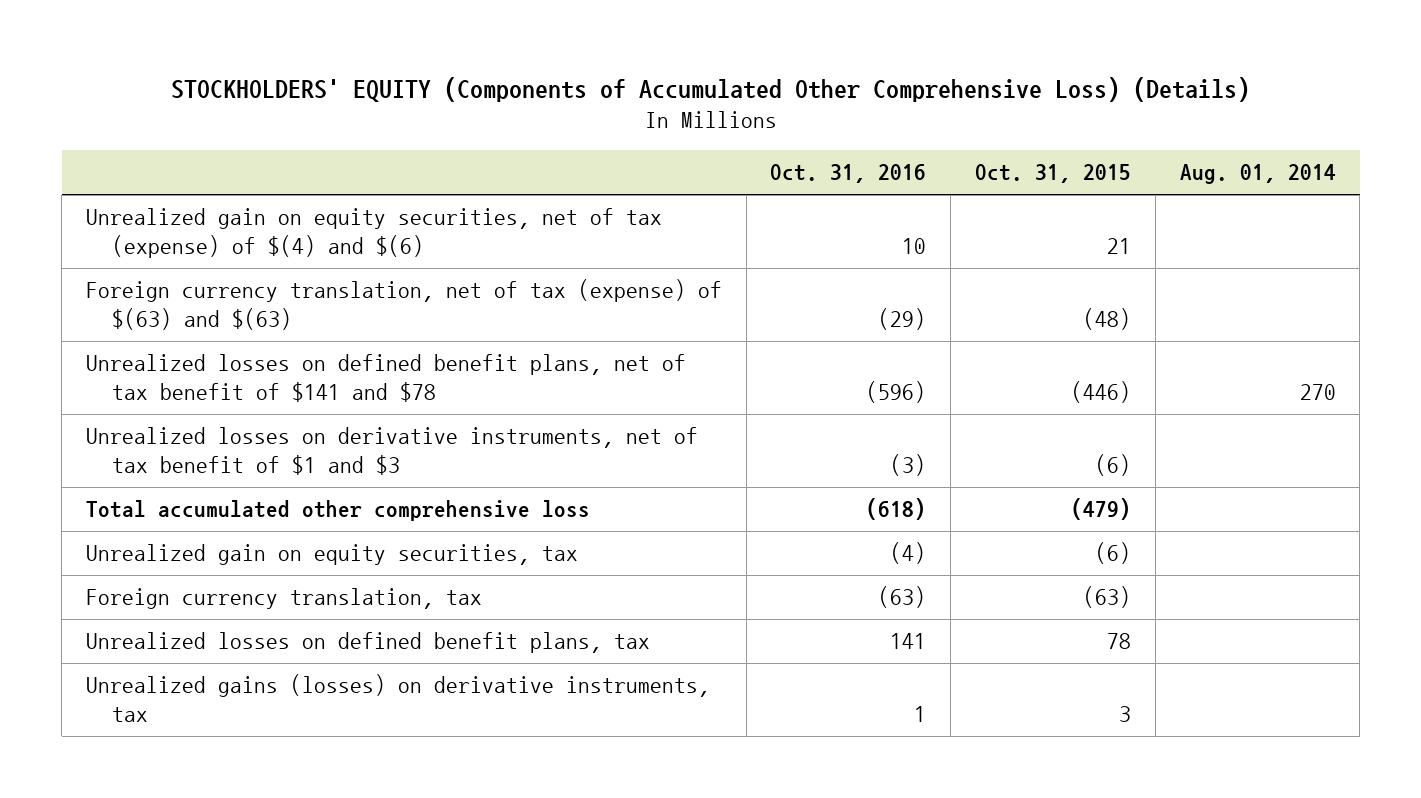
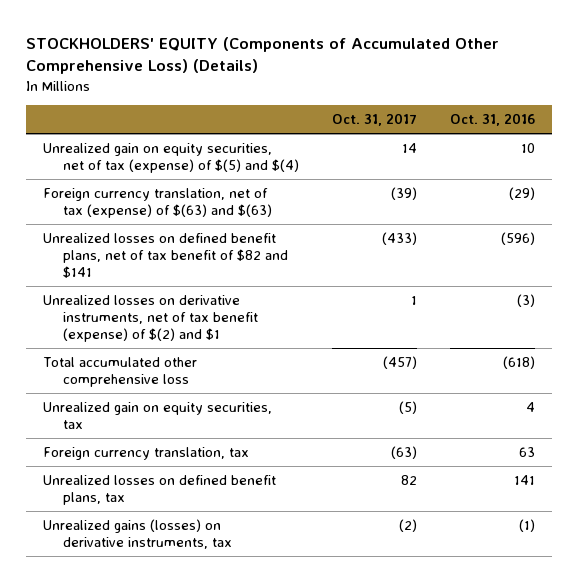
[974,164,1131,184] Oct. 31, 2015 -> none
[1179,164,1336,185] Aug. 01, 2014 -> none
none -> [332,113,418,127] Oct. 31, 2017
[85,208,662,258] Unrealized gain on equity securities, net of tax (expense) of $(4) and $(6) -> [42,142,300,174] Unrealized gain on equity securities, net of tax (expense) of $(5) and $(4)
[85,354,686,402] Unrealized losses on defined benefit plans, net of tax benefit of $141 and $78 -> [42,232,289,279] Unrealized losses on defined benefit plans, net of tax benefit of $82 and $141
[85,427,698,475] Unrealized losses on derivative instruments, net of tax benefit of $1 and $3 -> [42,294,259,343] Unrealized losses on derivative instruments, net of tax benefit (expense) of $(2) and $1
[890,542,927,565] (4) -> [526,401,536,412] 4
[878,586,927,609] (63) -> [519,446,536,457] 63
[914,705,927,722] 1 -> [519,518,536,532] (1)

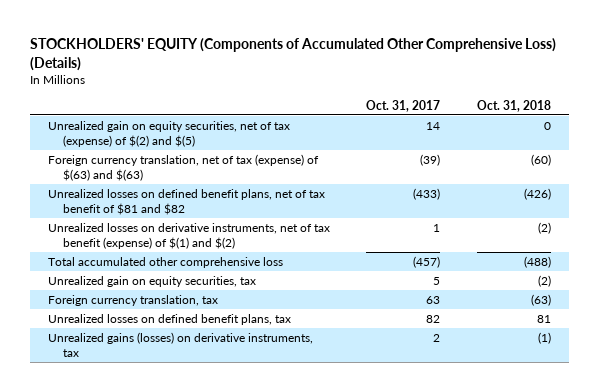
[450,113,536,127] Oct. 31, 2016 -> none
none -> [476,99,551,112] Oct. 31, 2018
[42,142,300,174] Unrealized gain on equity securities, net of tax (expense) of $(5) and $(4) -> [48,120,291,148] Unrealized gain on equity securities, net of tax (expense) of $(2) and $(5)
[42,232,289,279] Unrealized losses on defined benefit plans, net of tax benefit of $82 and $141 -> [48,188,326,216] Unrealized losses on defined benefit plans, net of tax benefit of $81 and $82
[42,294,259,343] Unrealized losses on derivative instruments, net of tax benefit (expense) of $(2) and $1 -> [48,222,331,250] Unrealized losses on derivative instruments, net of tax benefit (expense) of $(1) and $(2)
[399,400,418,414] (5) -> [433,276,441,285] 5
[391,445,418,459] (63) -> [426,295,441,304] 63
[399,518,418,532] (2) -> [433,333,441,342] 2

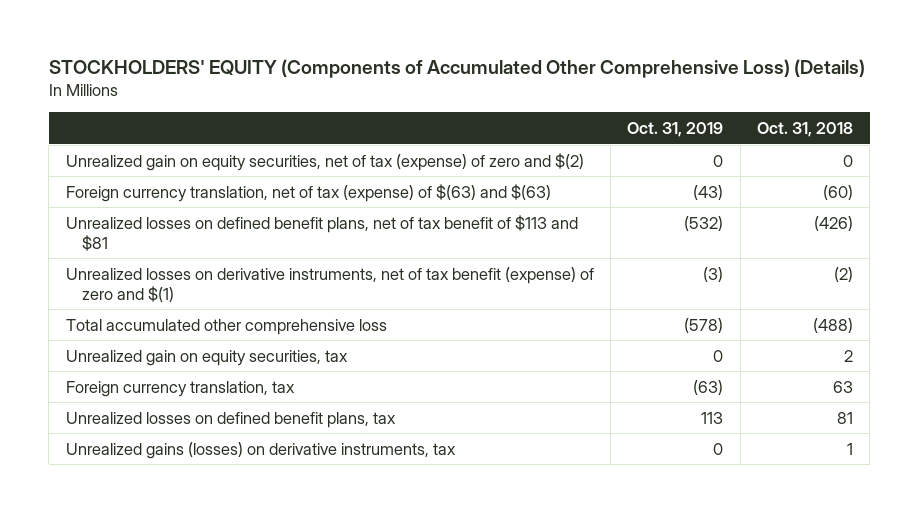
[366,99,441,112] Oct. 31, 2017 -> none
none -> [627,122,724,138] Oct. 31, 2019
[48,120,291,148] Unrealized gain on equity securities, net of tax (expense) of $(2) and $(5) -> [65,152,584,171] Unrealized gain on equity securities, net of tax (expense) of zero and $(2)
[48,188,326,216] Unrealized losses on defined benefit plans, net of tax benefit of $81 and $82 -> [65,214,578,251] Unrealized losses on defined benefit plans, net of tax benefit of $113 and $81
[48,222,331,250] Unrealized losses on derivative instruments, net of tax benefit (expense) of $(1) and $(2) -> [65,266,594,302] Unrealized losses on derivative instruments, net of tax benefit (expense) of zero and $(1)
[537,274,551,287] (2) -> [843,349,853,362] 2
[530,293,551,306] (63) -> [832,380,853,393] 63
[537,331,551,344] (1) -> [846,442,853,455] 1

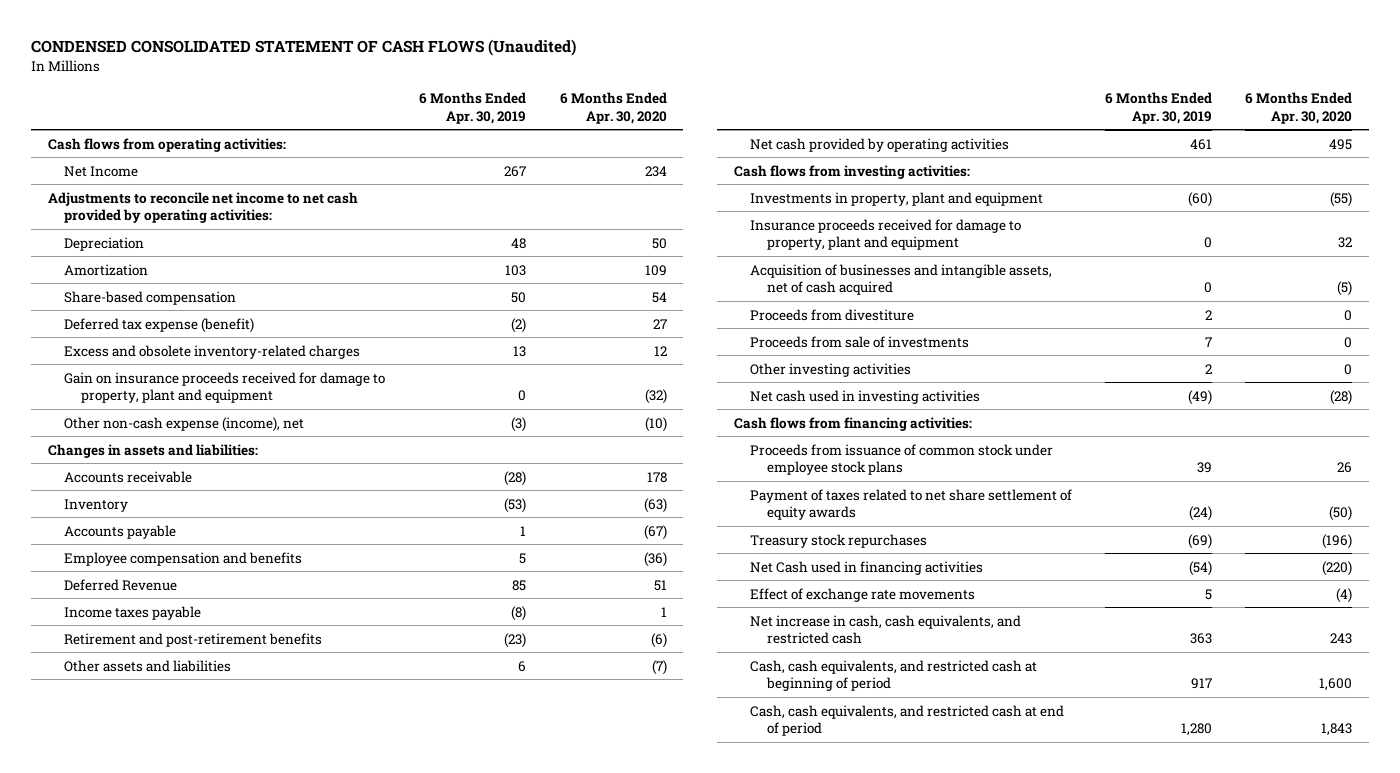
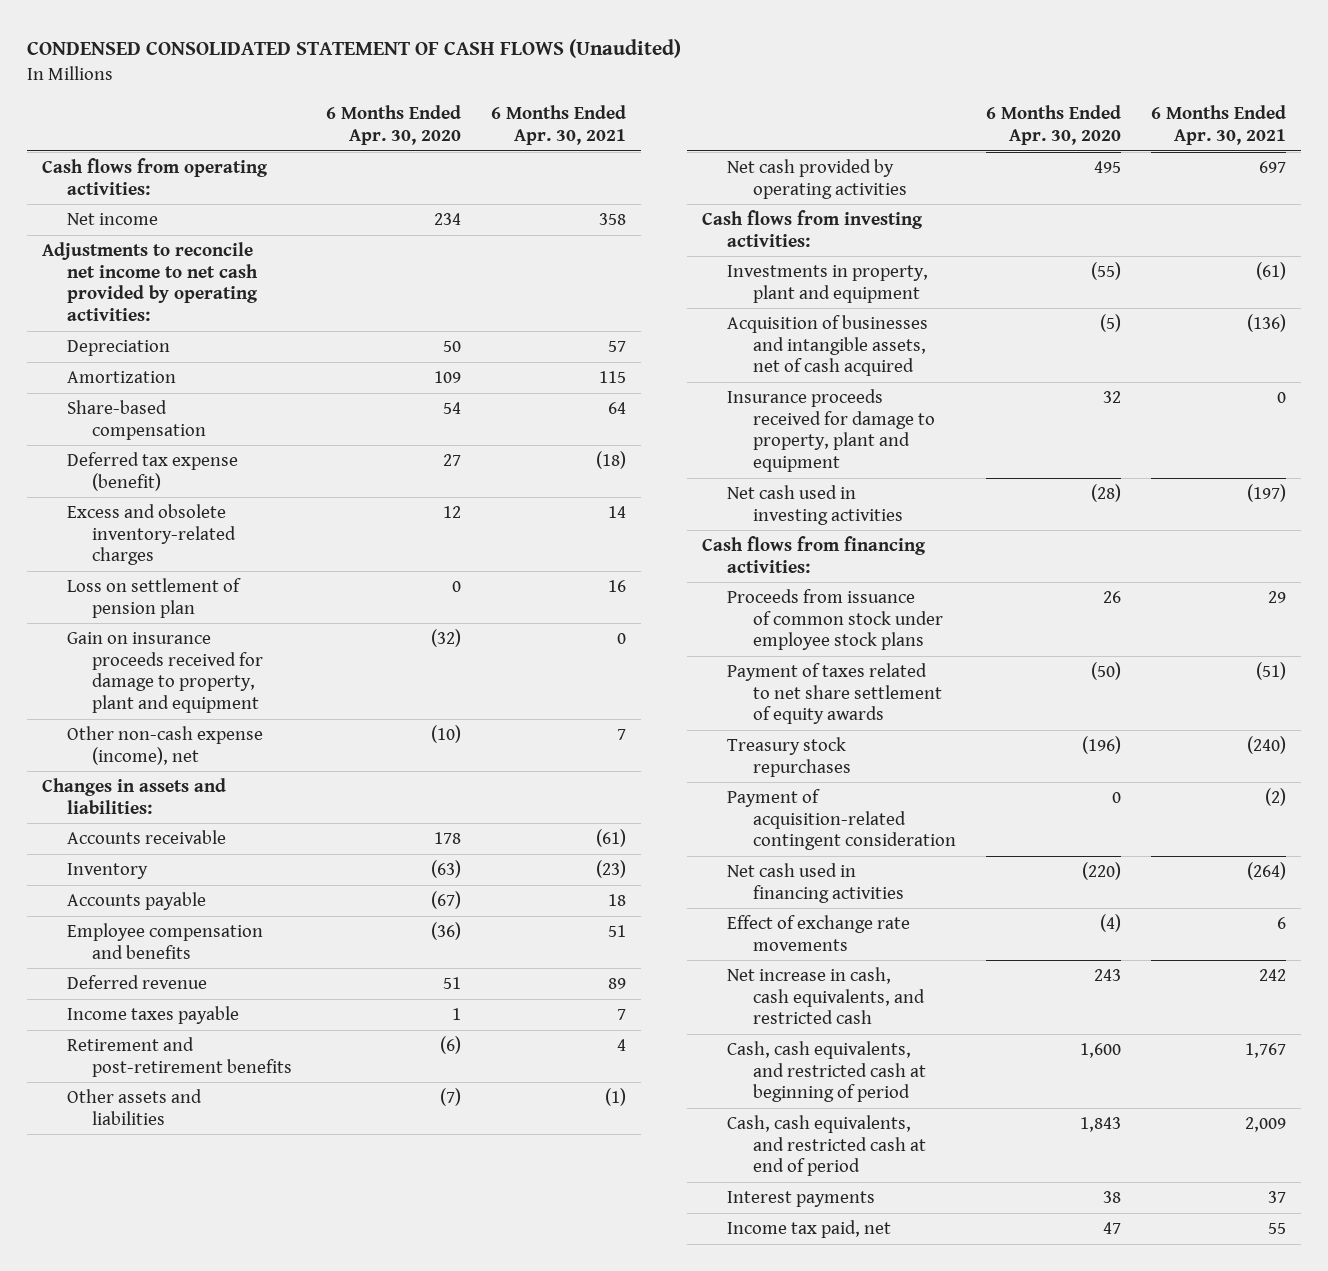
[419,92,527,124] 6 Months Ended Apr. 30, 2019 -> none
none -> [490,105,626,146] 6 Months Ended Apr. 30, 2021
[64,165,139,177] Net Income -> [66,212,158,225] Net income
none -> [66,577,241,618] Loss on settlement of pension plan
[64,578,178,591] Deferred Revenue -> [66,974,207,989] Deferred revenue
[750,308,915,321] Proceeds from divestiture -> none
[750,335,970,348] Proceeds from sale of investments -> none
[750,362,912,377] Other investing activities -> none
[750,218,1022,251] Insurance proceeds received for damage to property, plant and equipment -> [727,388,935,472] Insurance proceeds received for damage to property, plant and equipment
none -> [727,788,956,851] Payment of acquisition-related contingent consideration
[750,560,984,575] Net Cash used in financing activities -> [727,862,904,903] Net cash used in financing activities
none -> [727,1190,876,1207] Interest payments
none -> [727,1219,892,1238] Income tax paid, net

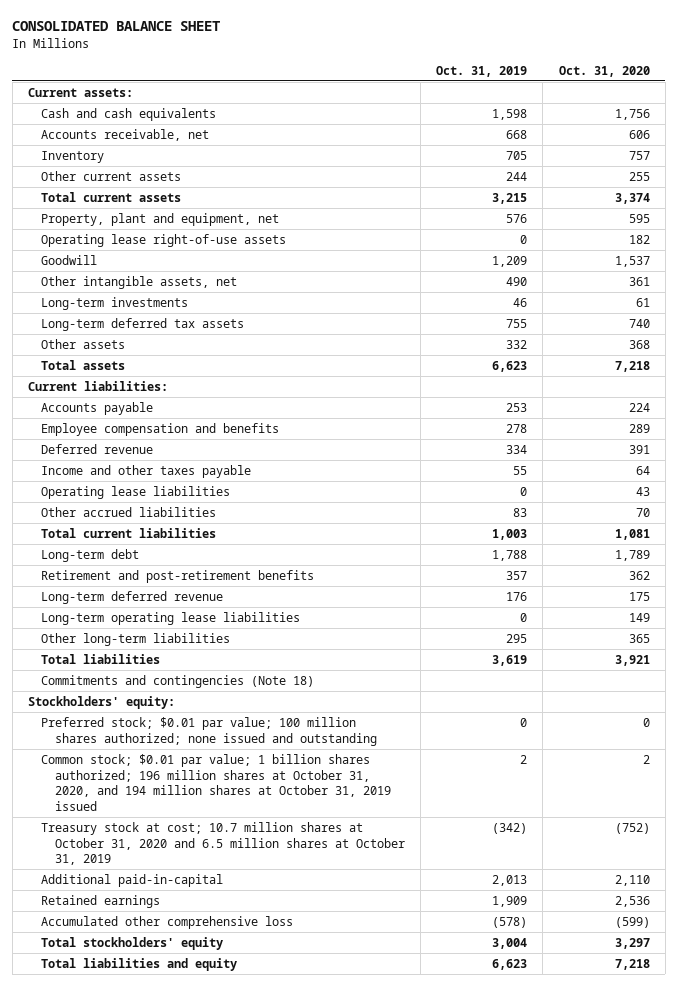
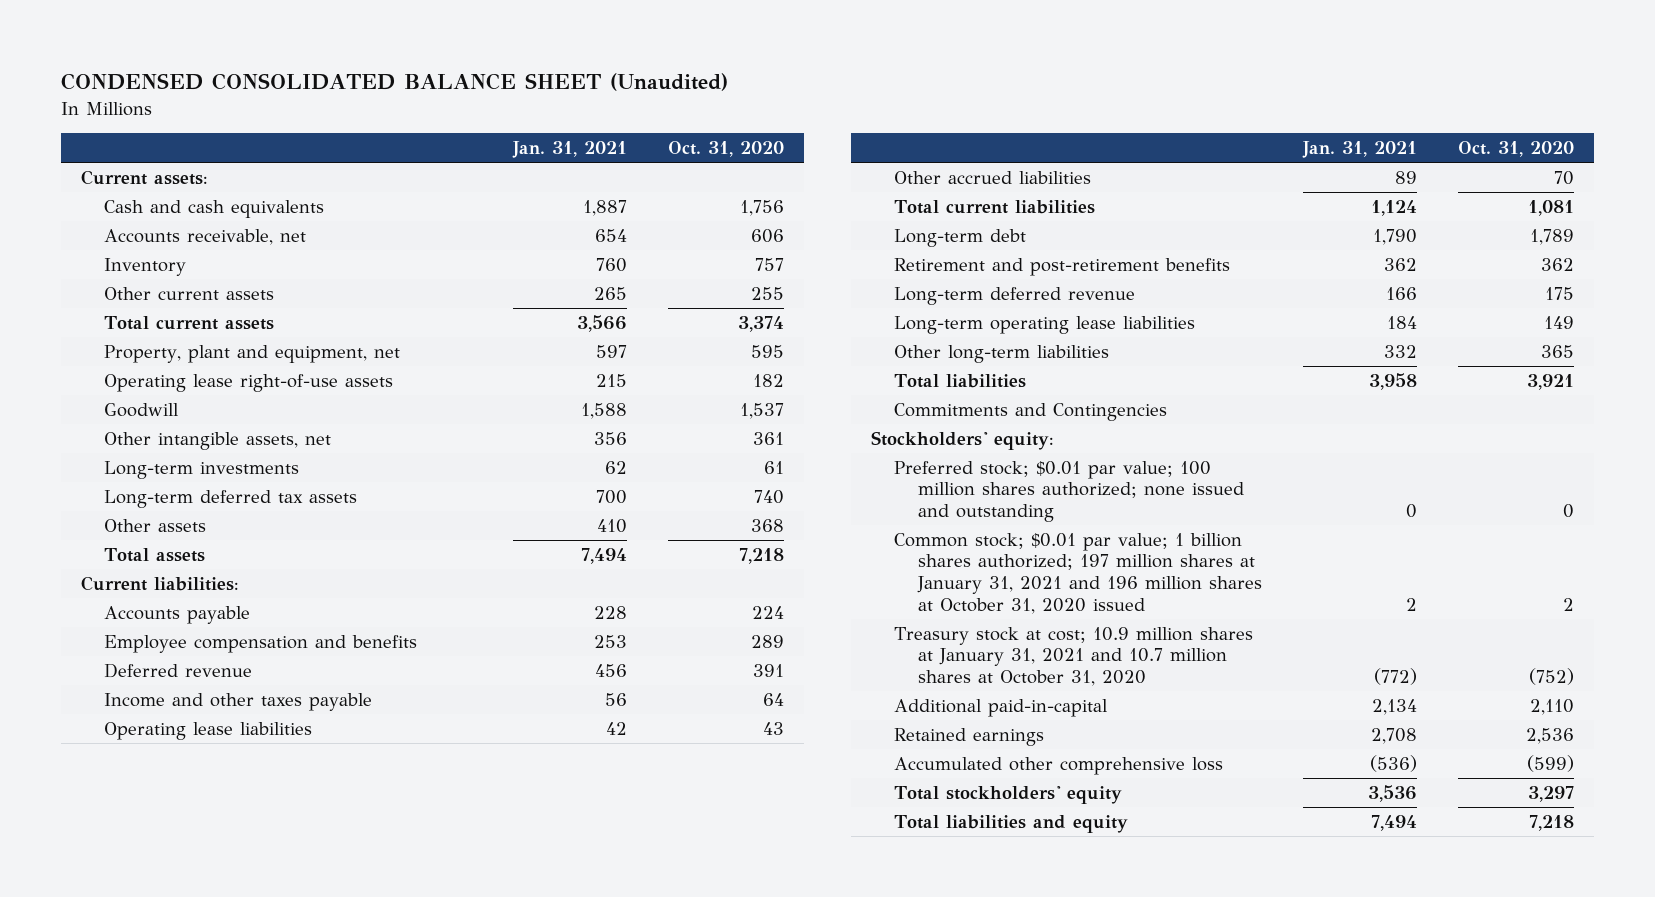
[12,21,221,32] CONSOLIDATED BALANCE SHEET -> [60,73,728,92] CONDENSED CONSOLIDATED BALANCE SHEET (Unaudited)
[436,65,528,77] Oct. 31, 2019 -> none
none -> [511,141,627,159] Jan. 31, 2021
[41,674,315,688] Commitments and contingencies (Note 18) -> [894,402,1168,421] Commitments and Contingencies
[41,753,391,811] Common stock; $0.01 par value; 1 billion shares authorized; 196 million shares at October 31, 2020, and 194 million shares at October 31, 2019 issued -> [894,532,1262,614] Common stock; $0.01 par value; 1 billion shares authorized; 197 million shares at January 31, 2021 and 196 million shares at October 31, 2020 issued
[41,821,405,866] Treasury stock at cost; 10.7 million shares at October 31, 2020 and 6.5 million shares at October 31, 2019 -> [894,626,1254,687] Treasury stock at cost; 10.9 million shares at January 31, 2021 and 10.7 million shares at October 31, 2020

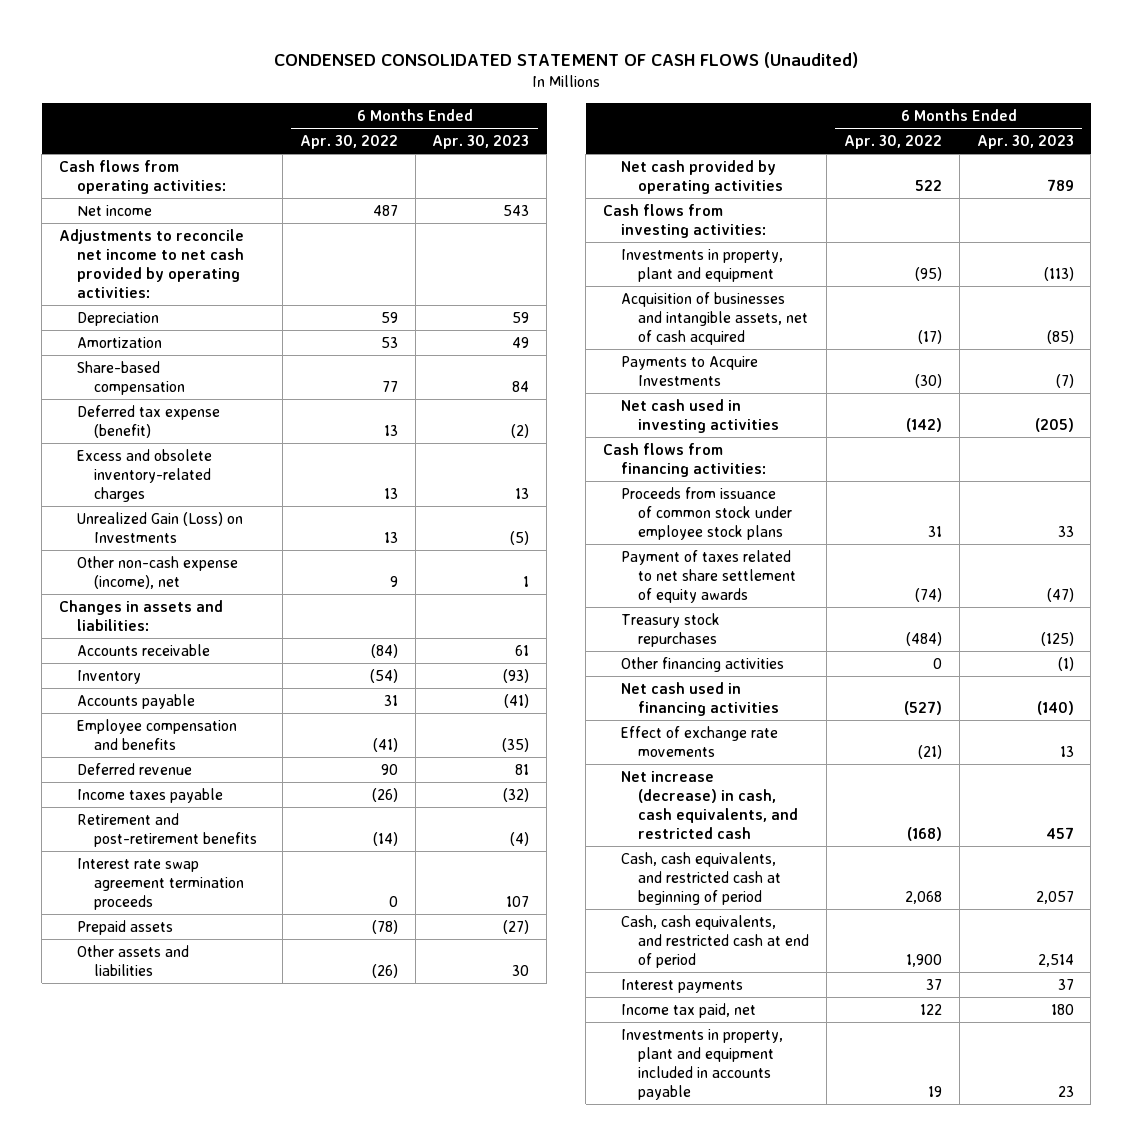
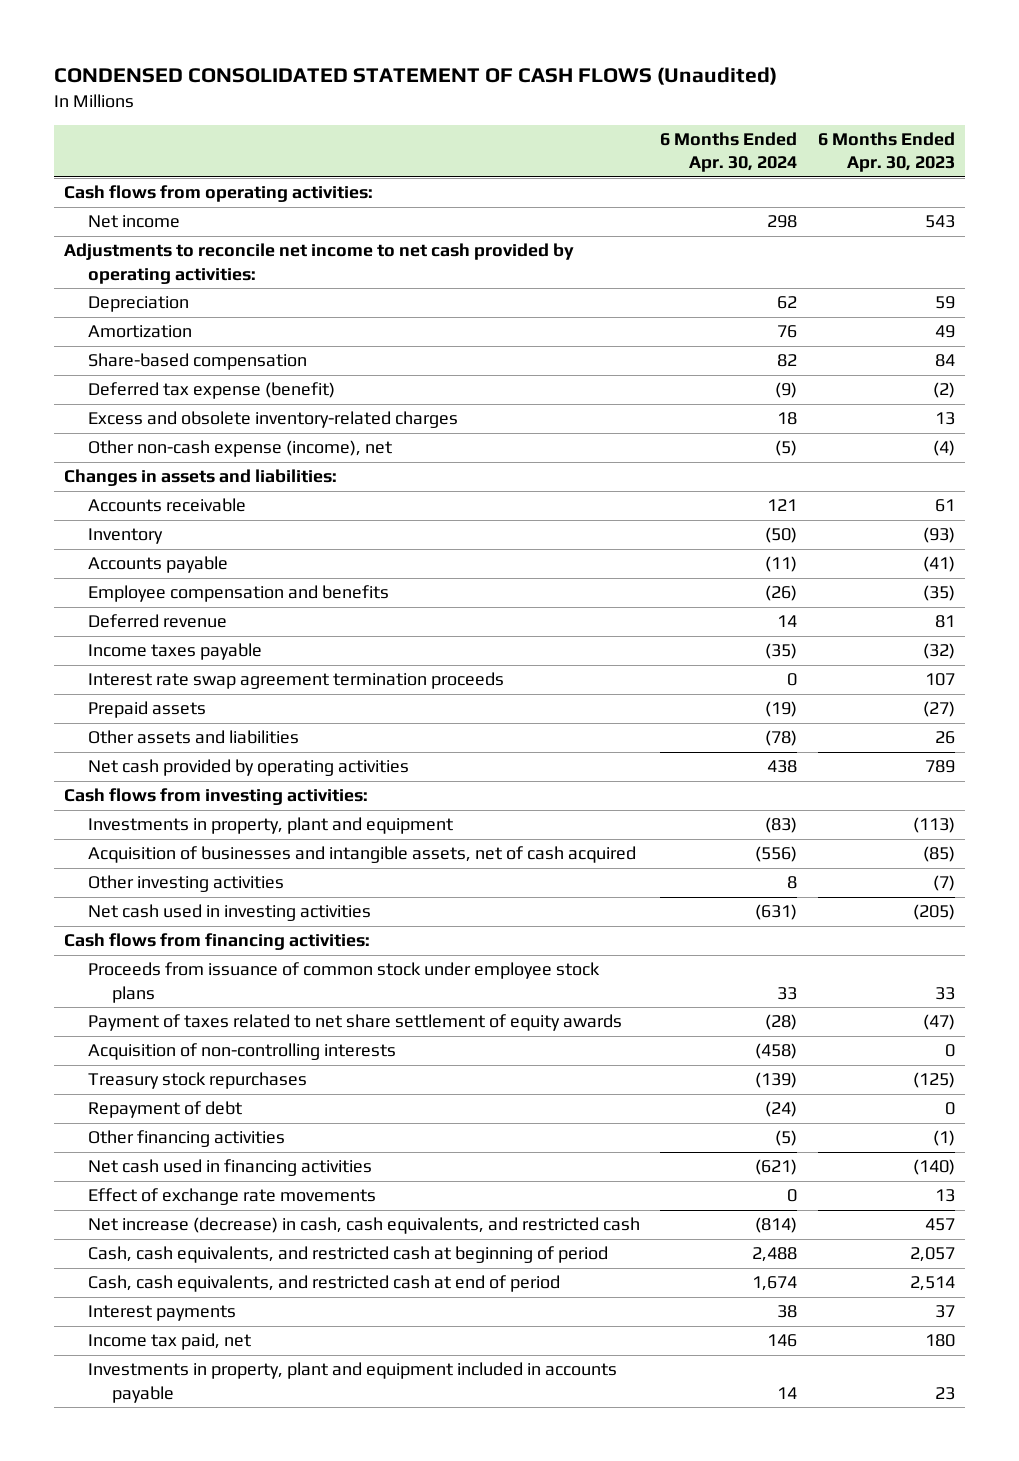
[299,135,398,150] Apr. 30, 2022 -> none
none -> [660,132,798,173] 6 Months Ended Apr. 30, 2024
[76,511,243,543] Unrealized Gain (Loss) on Investments -> none
[523,575,530,587] 1 -> [932,440,955,457] (4)
[76,812,258,847] Retirement and post-retirement benefits -> none
[512,964,530,976] 30 -> [934,731,955,745] 26
[620,355,758,386] Payments to Acquire Investments -> none
none -> [88,875,285,893] Other investing activities
none -> [88,1043,397,1061] Acquisition of non-controlling interests
none -> [88,1101,243,1119] Repayment of debt

